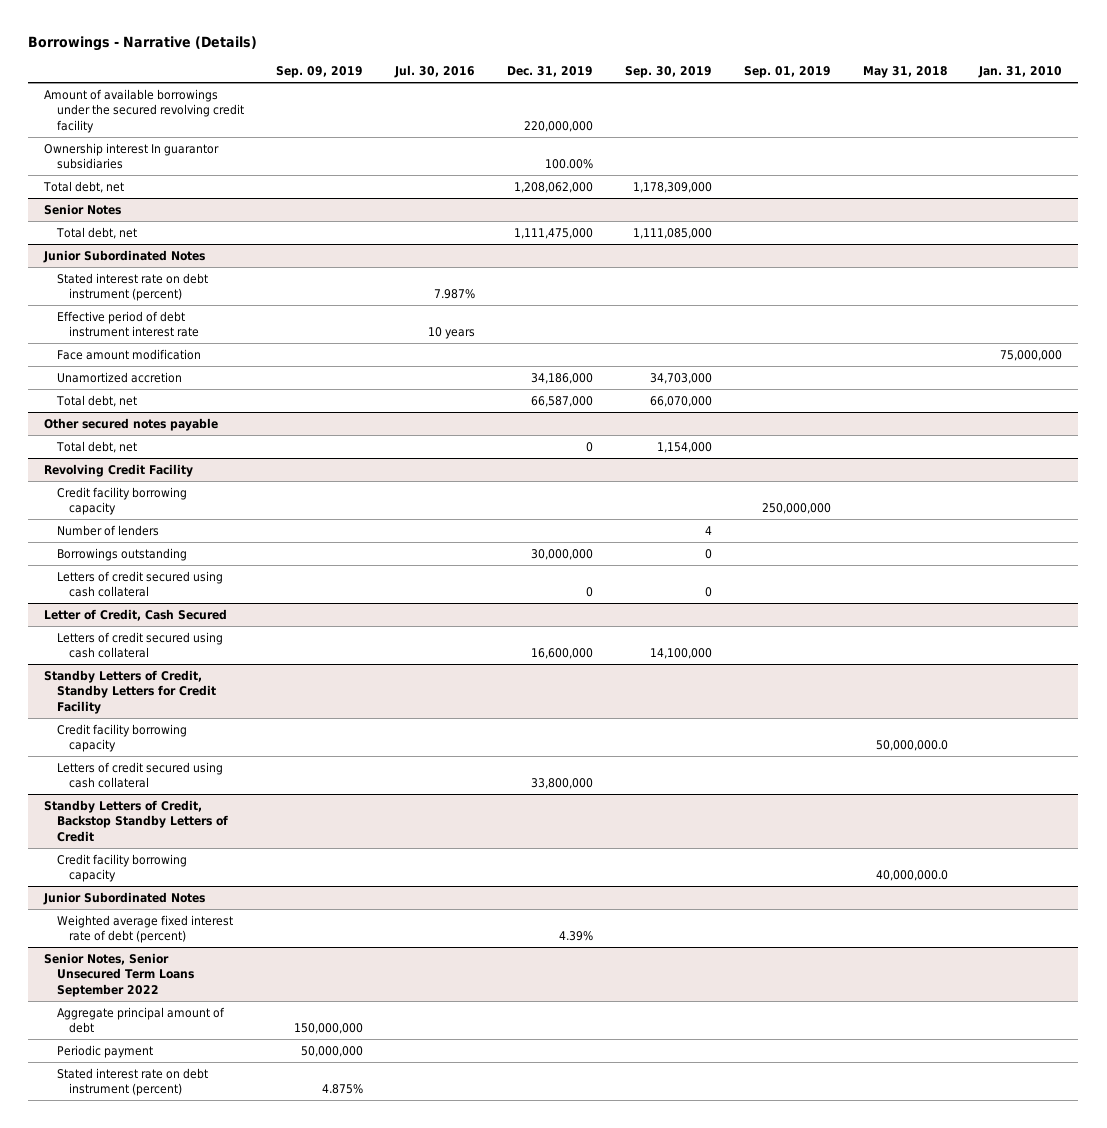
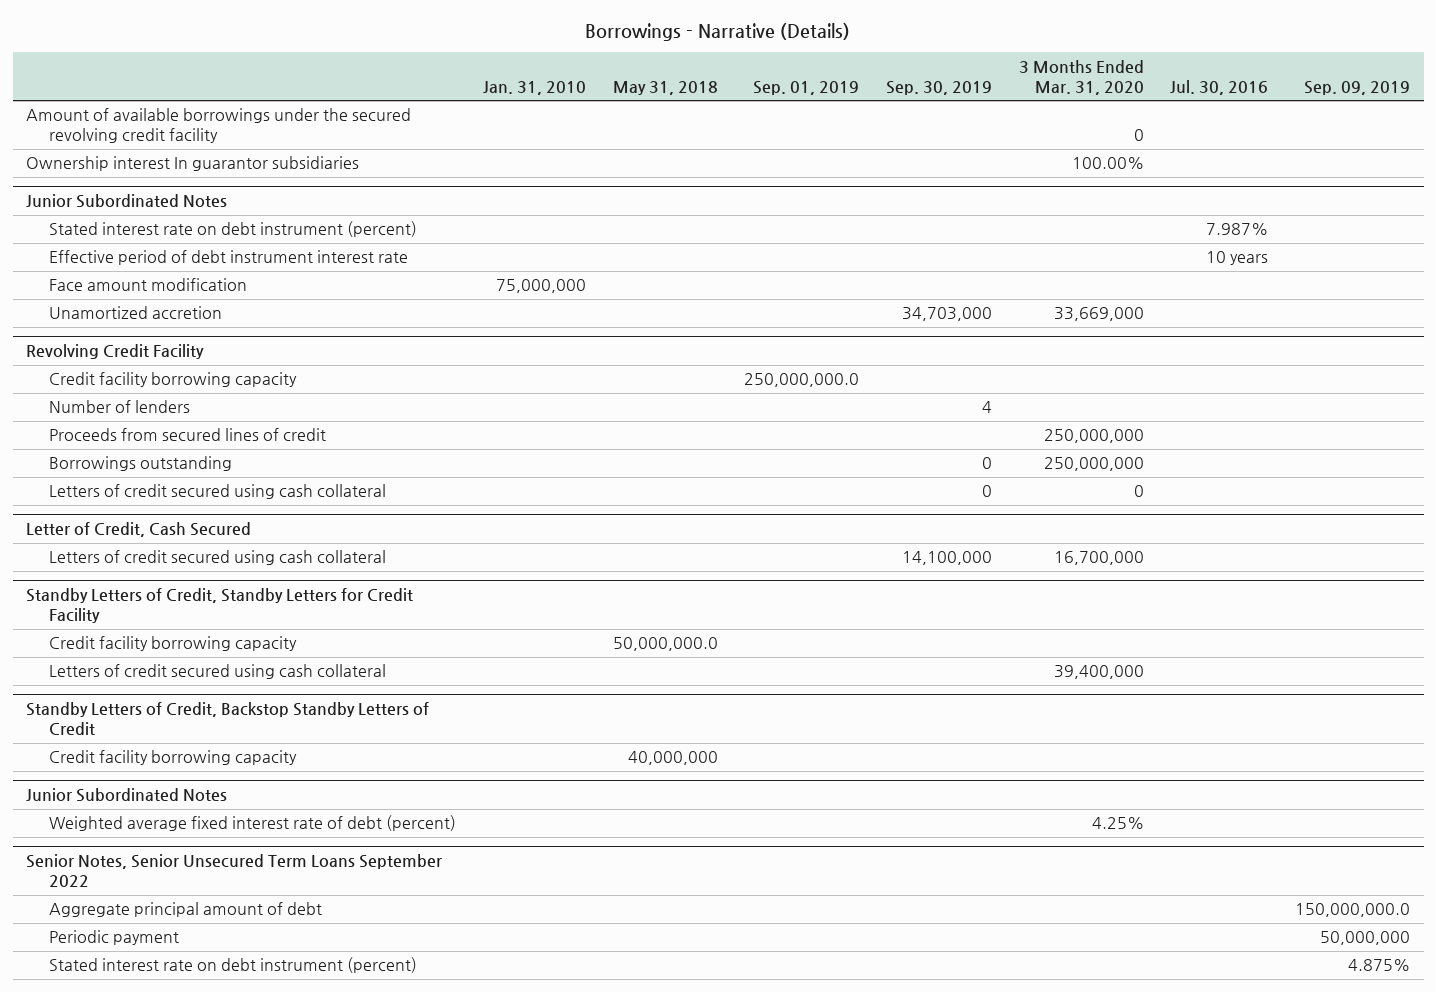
[506,66,593,78] Dec. 31, 2019 -> none
none -> [1018,59,1144,95] 3 Months Ended Mar. 31, 2020
[43,180,125,193] Total debt, net -> none
[44,203,122,215] Senior Notes -> none
[55,226,137,239] Total debt, net -> none
[55,394,137,407] Total debt, net -> none
[44,417,219,431] Other secured notes payable -> none
[55,440,137,453] Total debt, net -> none
[761,503,831,515] 250,000,000 -> [744,373,860,388] 250,000,000.0
none -> [49,428,327,442] Proceeds from secured lines of credit
[875,870,948,882] 40,000,000.0 -> [627,751,718,766] 40,000,000
[293,1023,363,1035] 150,000,000 -> [1295,903,1411,918] 150,000,000.0

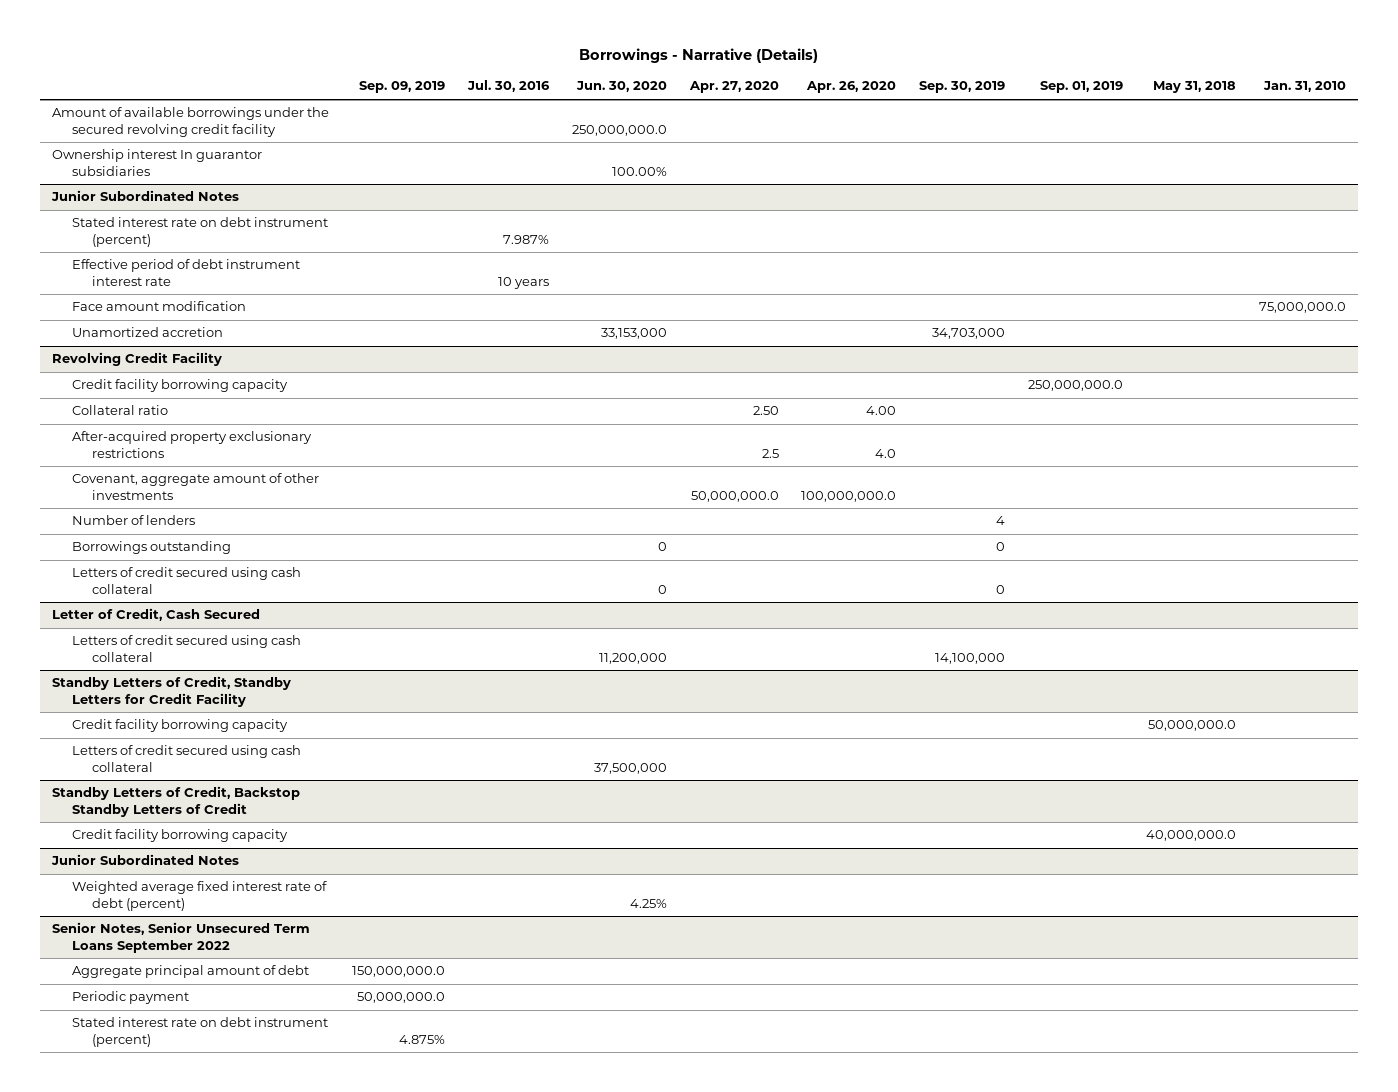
[1018,59,1144,95] 3 Months Ended Mar. 31, 2020 -> none
none -> [575,81,667,93] Jun. 30, 2020
none -> [688,81,779,94] Apr. 27, 2020
none -> [806,81,897,94] Apr. 26, 2020
[495,279,586,294] 75,000,000 -> [1259,302,1347,314] 75,000,000.0
none -> [71,405,168,416] Collateral ratio
none -> [71,431,312,458] After-acquired property exclusionary restrictions
none -> [71,473,319,500] Covenant, aggregate amount of other investments
[49,428,327,442] Proceeds from secured lines of credit -> none
[627,751,718,766] 40,000,000 -> [1146,830,1237,842] 40,000,000.0
[1320,931,1411,946] 50,000,000 -> [356,992,445,1004] 50,000,000.0

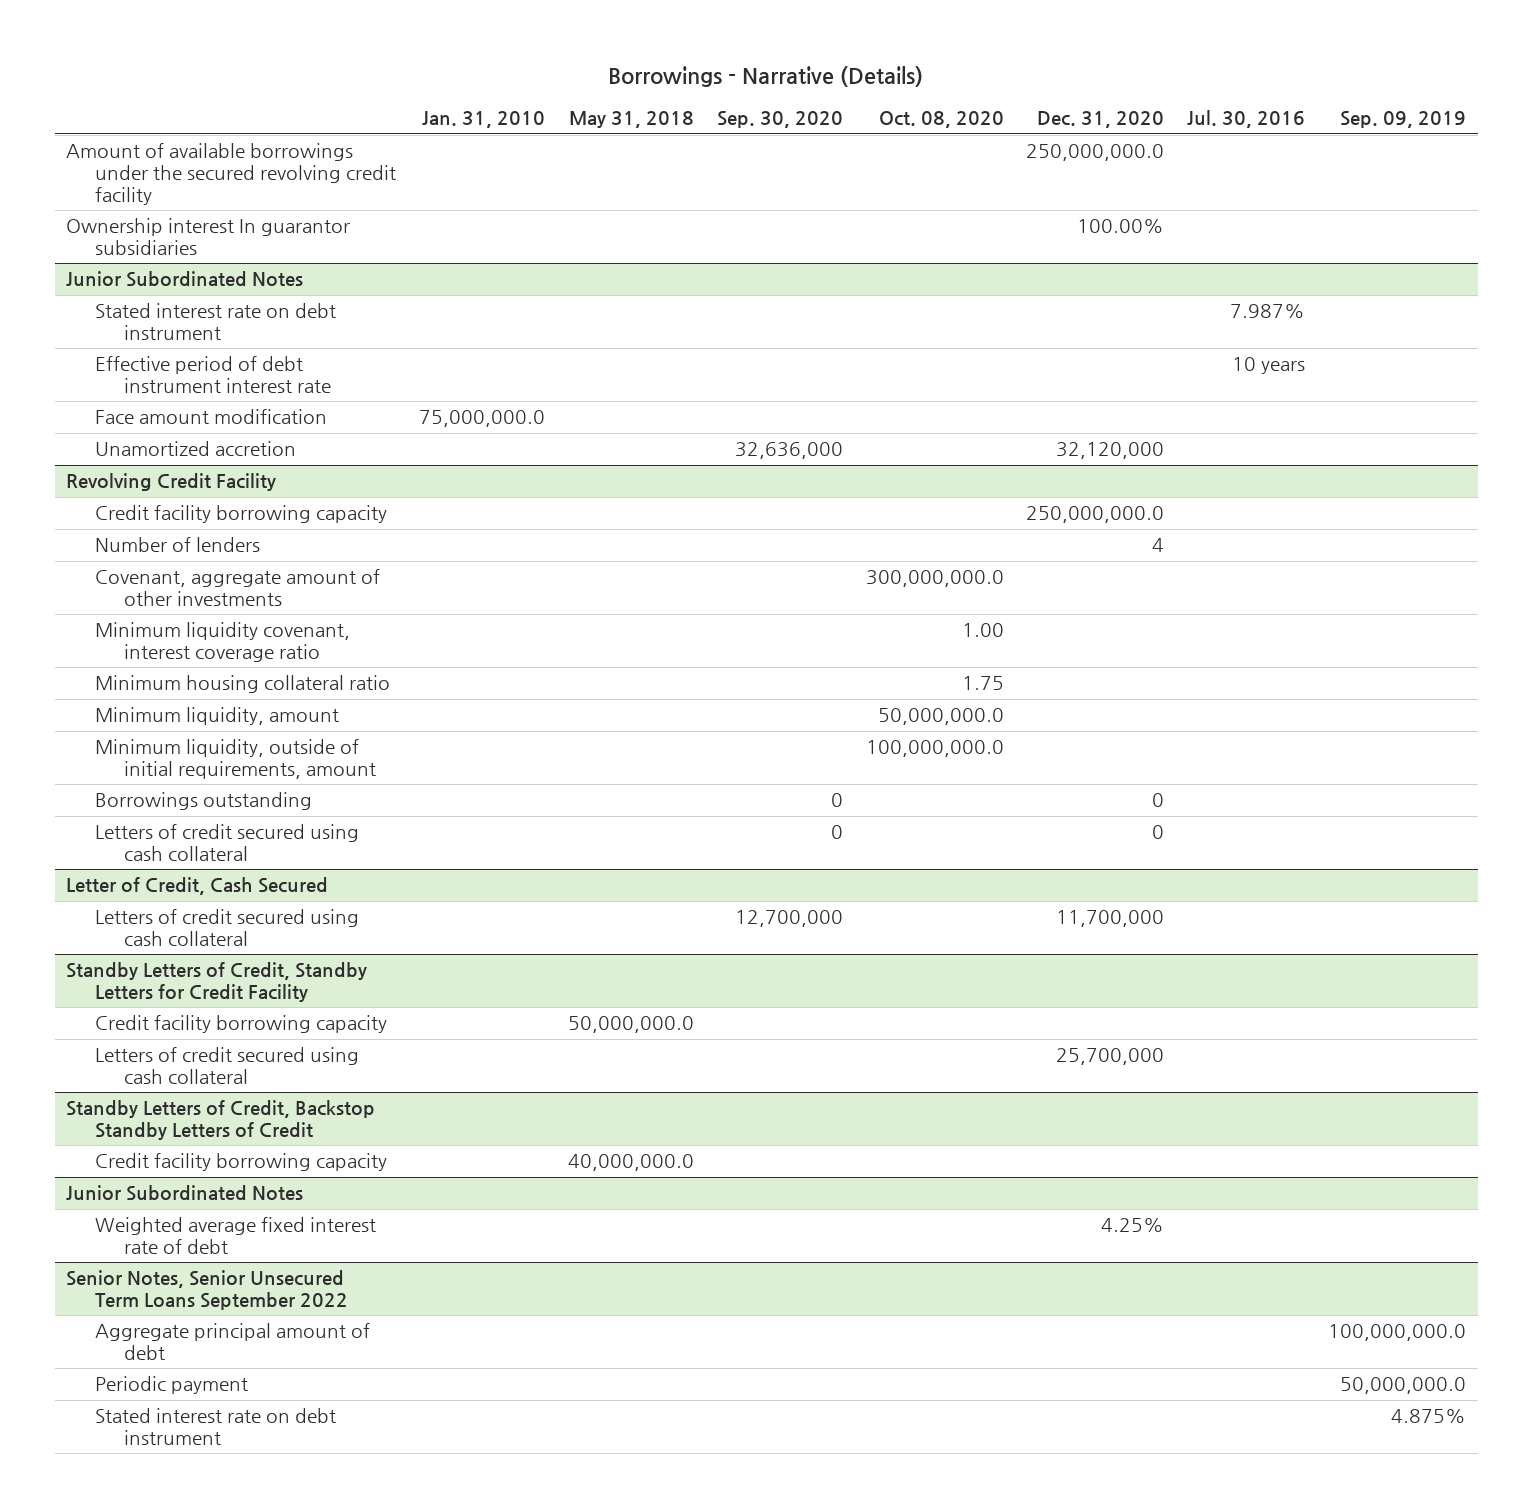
[575,81,667,93] Jun. 30, 2020 -> none
[688,81,779,94] Apr. 27, 2020 -> none
[806,81,897,94] Apr. 26, 2020 -> none
[919,81,1006,94] Sep. 30, 2019 -> none
[1040,81,1124,94] Sep. 01, 2019 -> none
none -> [716,111,843,129] Sep. 30, 2020
none -> [878,111,1004,129] Oct. 08, 2020
none -> [1037,111,1165,129] Dec. 31, 2020
[71,217,328,247] Stated interest rate on debt instrument (percent) -> [95,303,337,340] Stated interest rate on debt instrument
[71,405,168,416] Collateral ratio -> none
[71,431,312,458] After-acquired property exclusionary restrictions -> none
[71,473,319,500] Covenant, aggregate amount of other investments -> [95,569,381,606] Covenant, aggregate amount of other investments
none -> [95,622,351,662] Minimum liquidity covenant, interest coverage ratio
none -> [95,675,391,694] Minimum housing collateral ratio
none -> [95,707,340,726] Minimum liquidity, amount
none -> [95,739,377,779] Minimum liquidity, outside of initial requirements, amount
[71,881,327,911] Weighted average fixed interest rate of debt (percent) -> [95,1217,377,1254] Weighted average fixed interest rate of debt
[351,966,445,978] 150,000,000.0 -> [1328,1324,1467,1342] 100,000,000.0
[71,1017,328,1047] Stated interest rate on debt instrument (percent) -> [95,1408,337,1445] Stated interest rate on debt instrument

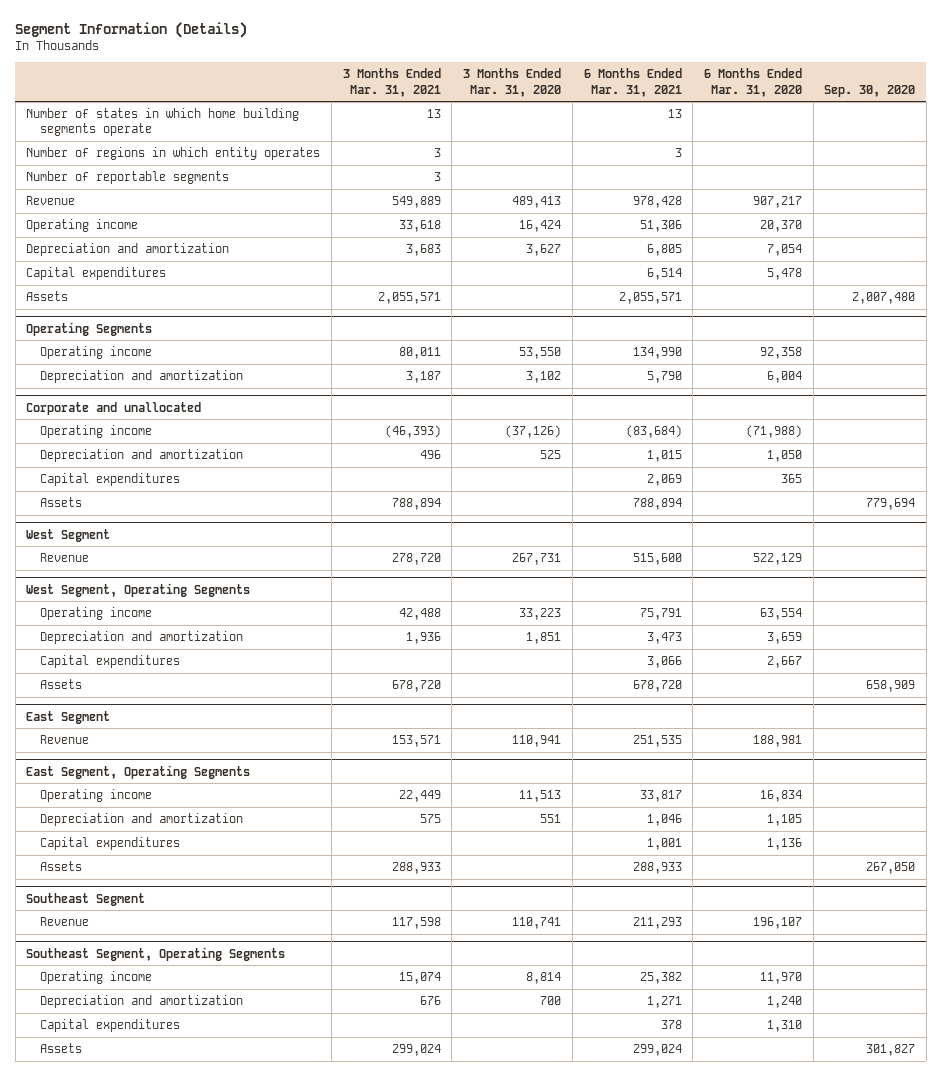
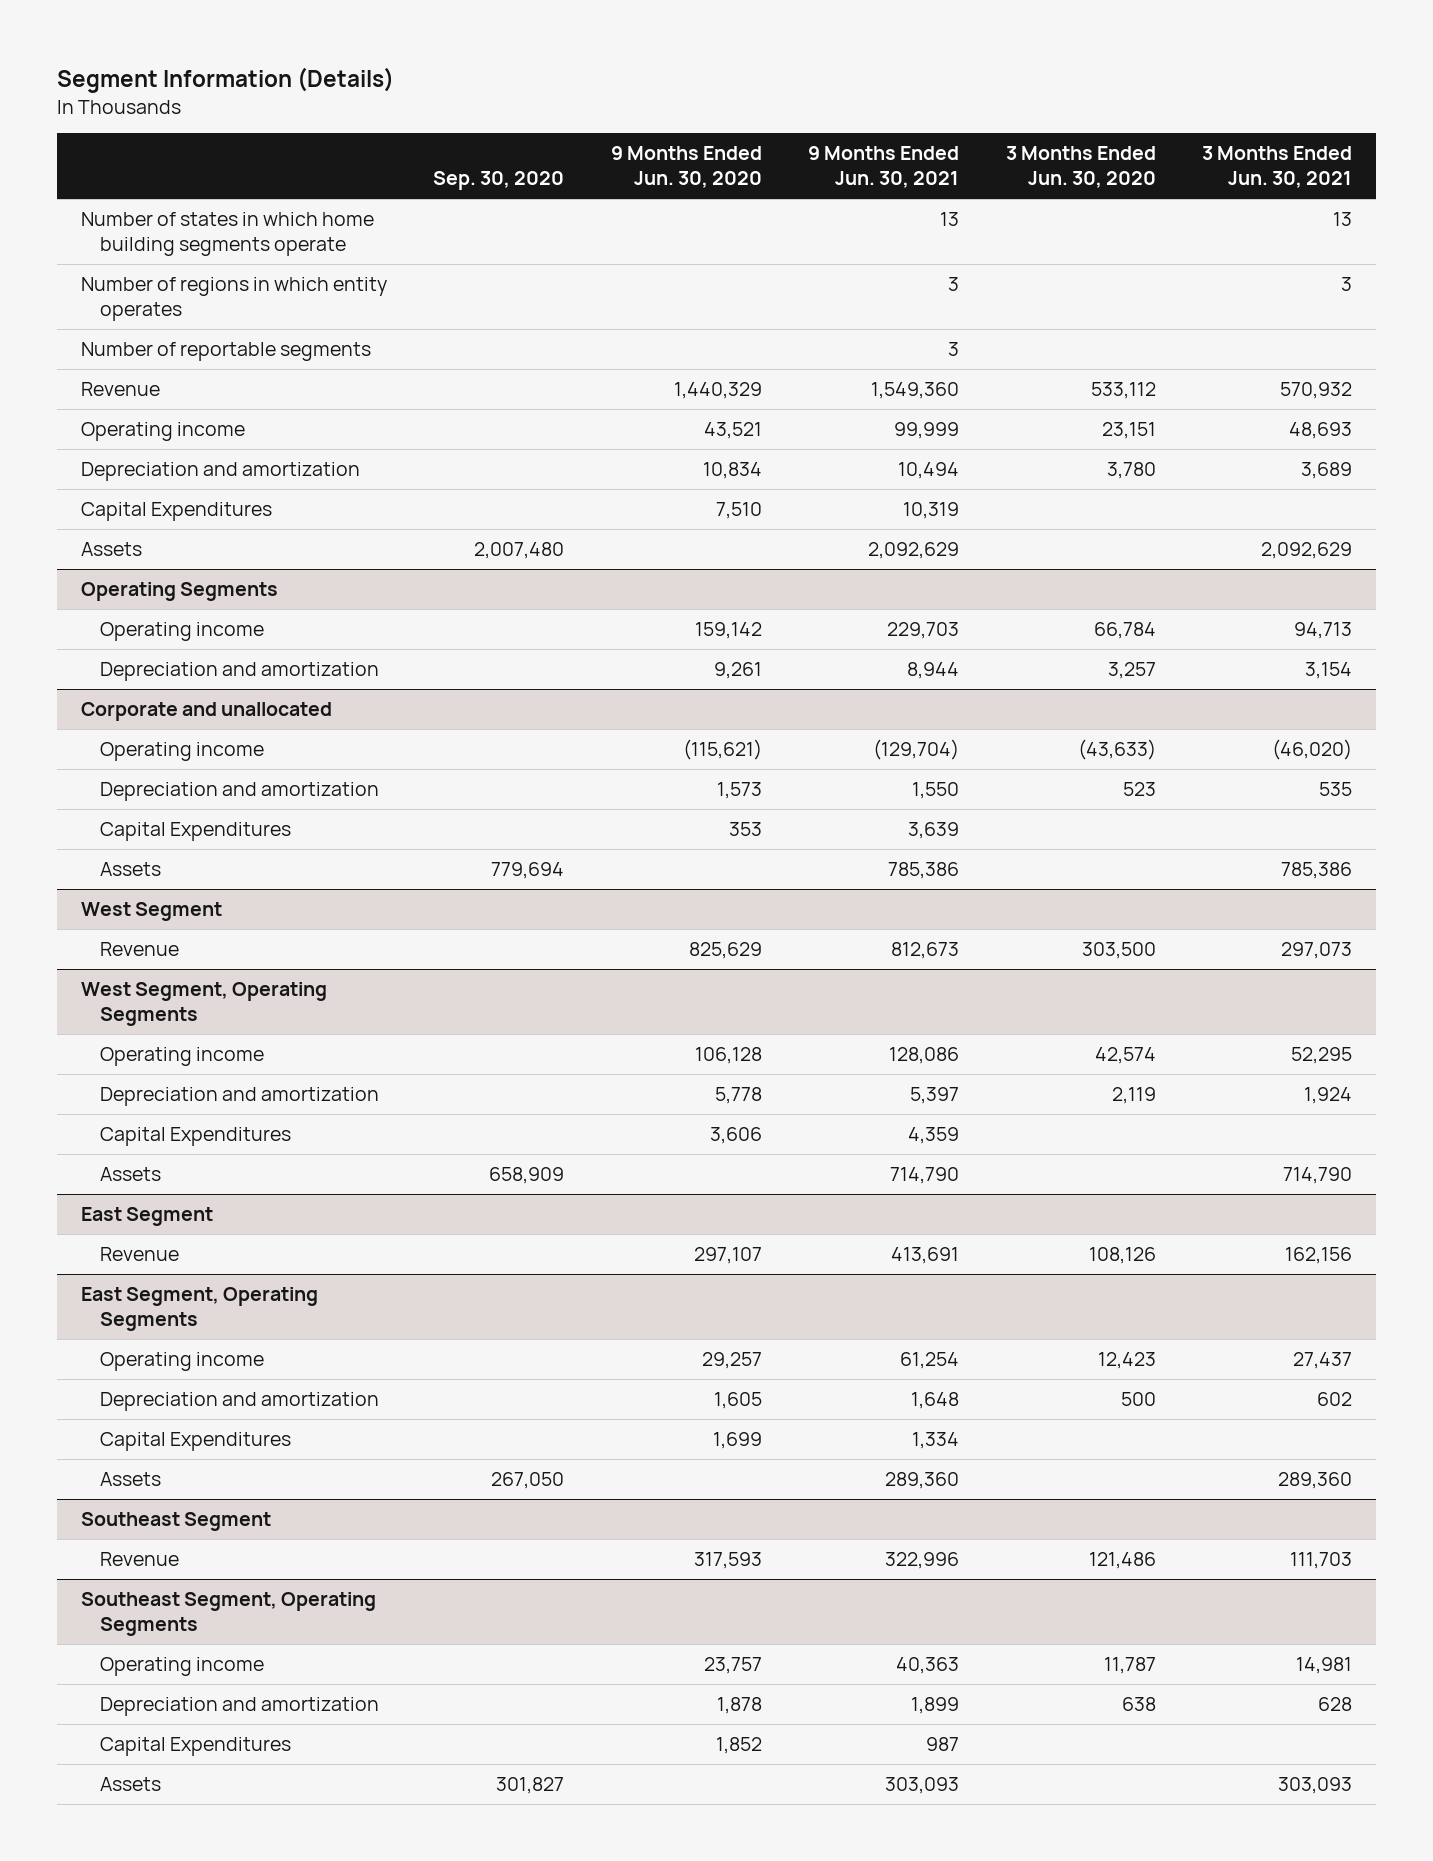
[342,68,441,97] 3 Months Ended Mar. 31, 2021 -> none
[463,68,562,97] 3 Months Ended Mar. 31, 2020 -> none
[583,68,682,97] 6 Months Ended Mar. 31, 2021 -> none
[703,68,802,97] 6 Months Ended Mar. 31, 2020 -> none
none -> [610,146,762,189] 9 Months Ended Jun. 30, 2020
none -> [808,146,960,189] 9 Months Ended Jun. 30, 2021
none -> [1005,146,1156,189] 3 Months Ended Jun. 30, 2020
none -> [1202,146,1353,189] 3 Months Ended Jun. 30, 2021
[26,267,167,281] Capital expenditures -> [80,502,272,522] Capital Expenditures
[39,473,180,487] Capital expenditures -> [100,822,292,842] Capital Expenditures
[39,655,180,669] Capital expenditures -> [100,1127,292,1147] Capital Expenditures
[39,837,180,851] Capital expenditures -> [100,1432,292,1452] Capital Expenditures
[39,1019,180,1033] Capital expenditures -> [100,1737,292,1757] Capital Expenditures

